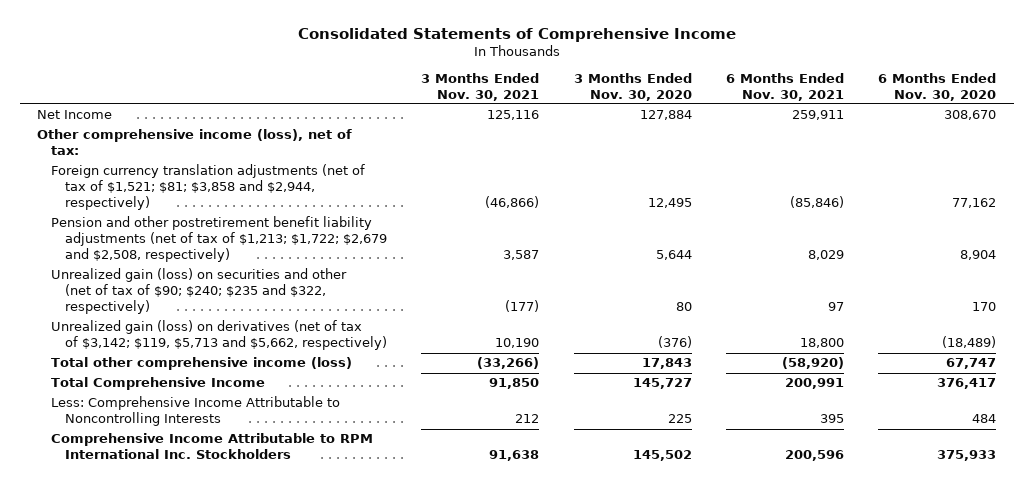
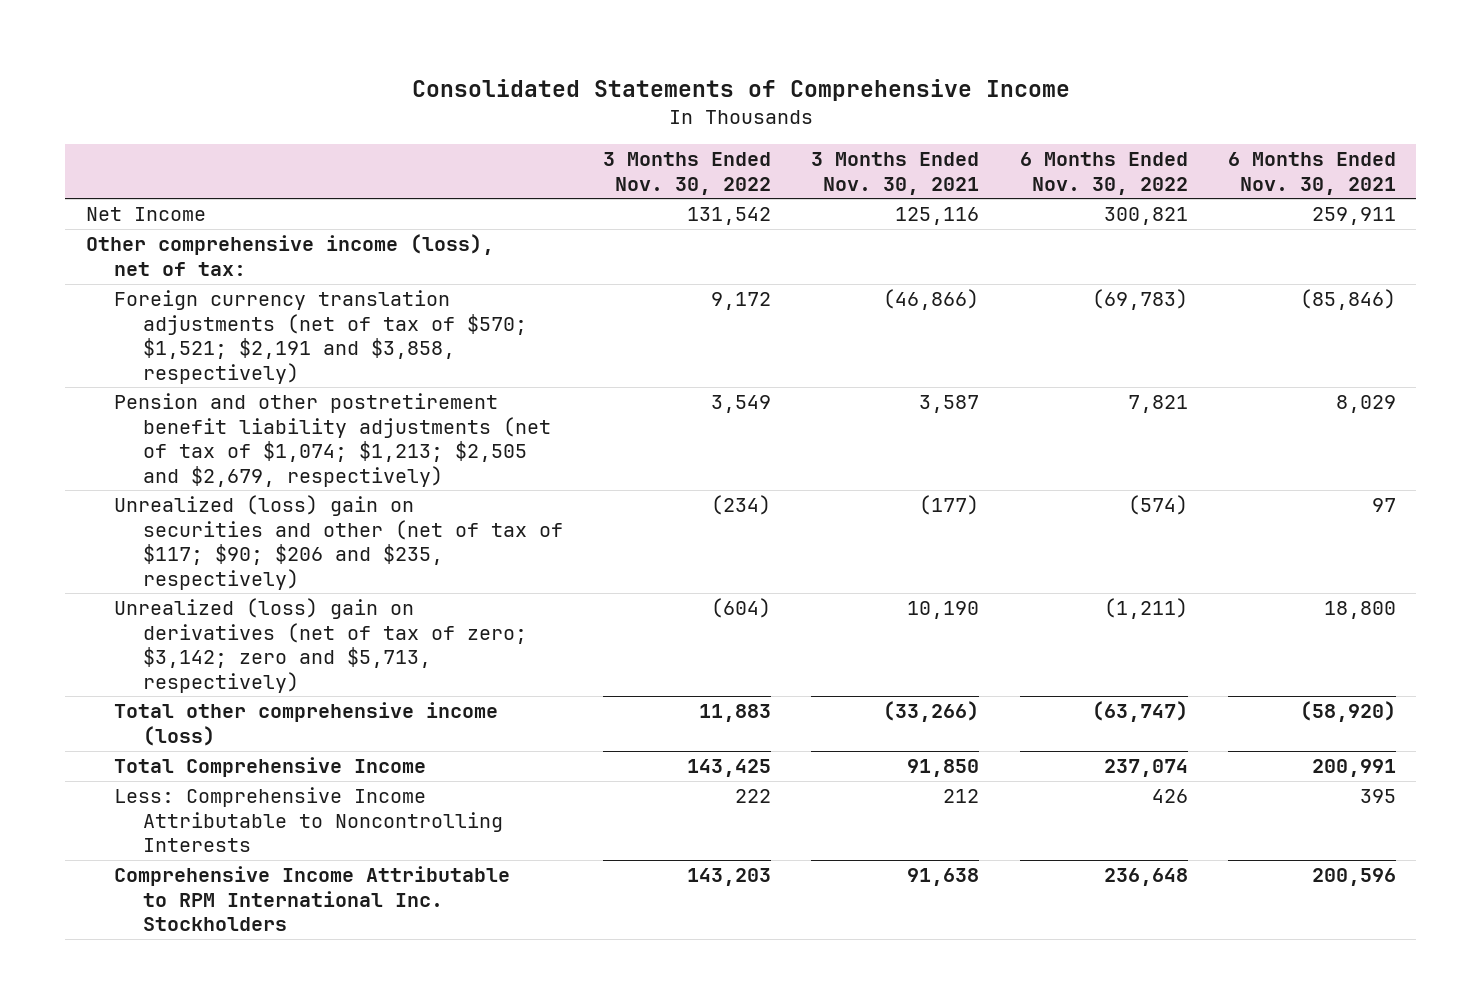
[573,72,692,101] 3 Months Ended Nov. 30, 2020 -> none
[878,72,997,101] 6 Months Ended Nov. 30, 2020 -> none
none -> [603,152,772,195] 3 Months Ended Nov. 30, 2022
none -> [1019,152,1188,195] 6 Months Ended Nov. 30, 2022
[50,164,365,211] Foreign currency translation adjustments (net of tax of $1,521; $81; $3,858 and $2,944, respectively) -> [114,290,527,384] Foreign currency translation adjustments (net of tax of $570; $1,521; $2,191 and $3,858, respectively)
[50,216,387,263] Pension and other postretirement benefit liability adjustments (net of tax of $1,213; $1,722; $2,679 and $2,508, respectively) -> [114,393,551,487] Pension and other postretirement benefit liability adjustments (net of tax of $1,074; $1,213; $2,505 and $2,679, respectively)
[50,268,347,315] Unrealized gain (loss) on securities and other (net of tax of $90; $240; $235 and $322, respectively) -> [114,495,563,590] Unrealized (loss) gain on securities and other (net of tax of $117; $90; $206 and $235, respectively)
[50,320,387,351] Unrealized gain (loss) on derivatives (net of tax of $3,142; $119, $5,713 and $5,662, respectively) -> [114,598,527,693] Unrealized (loss) gain on derivatives (net of tax of zero; $3,142; zero and $5,713, respectively)

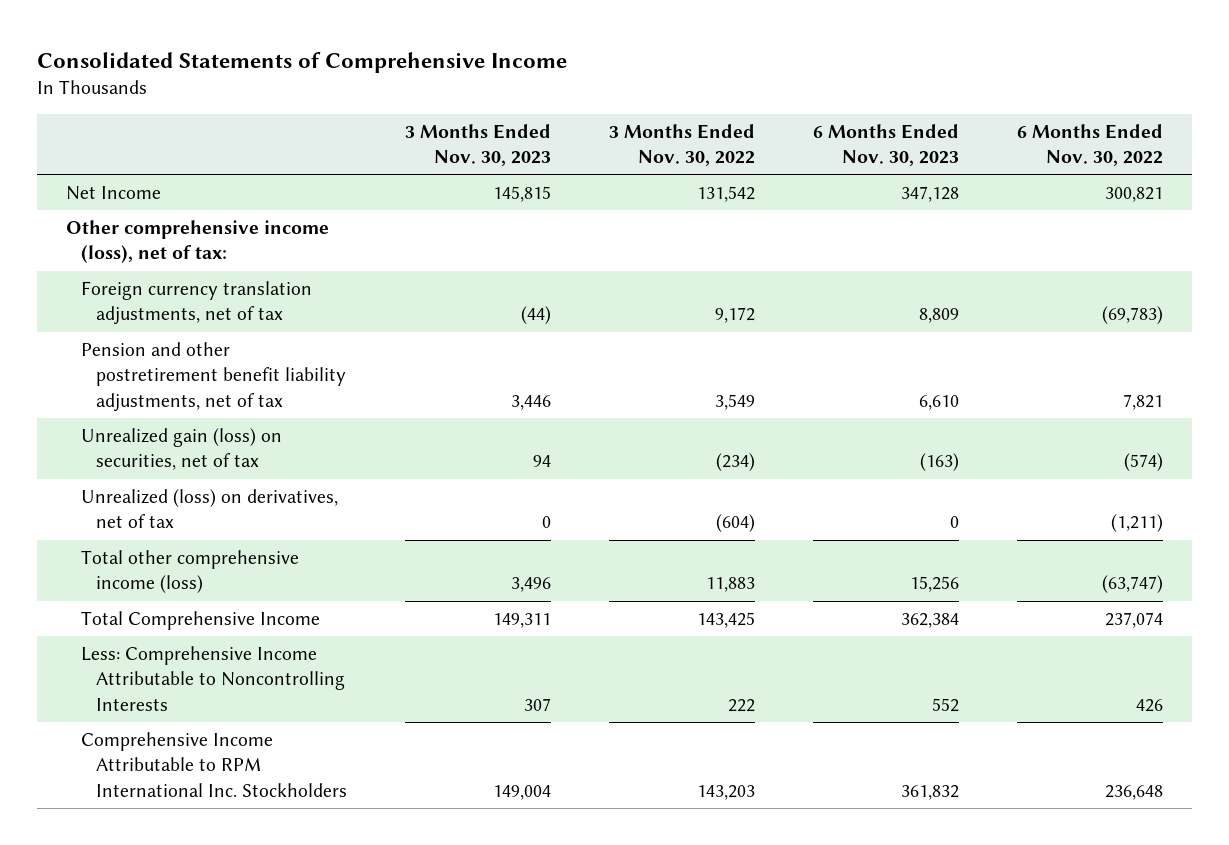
[811,152,980,195] 3 Months Ended Nov. 30, 2021 -> none
[1228,152,1397,195] 6 Months Ended Nov. 30, 2021 -> none
none -> [404,123,551,166] 3 Months Ended Nov. 30, 2023
none -> [812,123,959,166] 6 Months Ended Nov. 30, 2023
[114,290,527,384] Foreign currency translation adjustments (net of tax of $570; $1,521; $2,191 and $3,858, respectively) -> [81,281,313,326] Foreign currency translation adjustments, net of tax
[114,393,551,487] Pension and other postretirement benefit liability adjustments (net of tax of $1,074; $1,213; $2,505 and $2,679, respectively) -> [81,342,346,412] Pension and other postretirement benefit liability adjustments, net of tax
[114,495,563,590] Unrealized (loss) gain on securities and other (net of tax of $117; $90; $206 and $235, respectively) -> [81,428,283,471] Unrealized gain (loss) on securities, net of tax
[114,598,527,693] Unrealized (loss) gain on derivatives (net of tax of zero; $3,142; zero and $5,713, respectively) -> [81,489,339,529] Unrealized (loss) on derivatives, net of tax

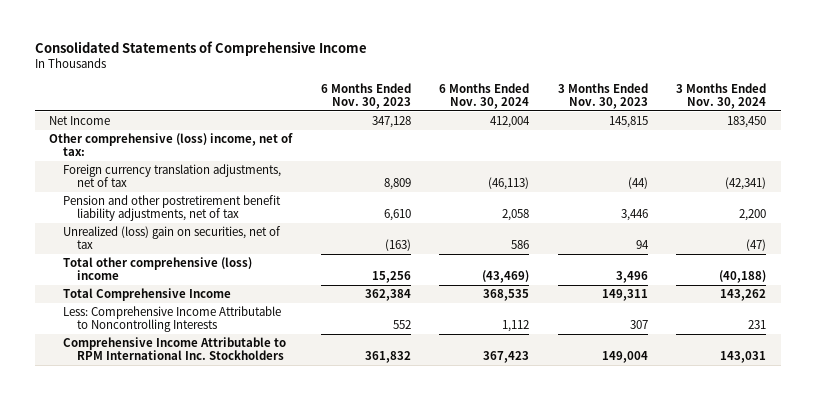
[608,123,755,166] 3 Months Ended Nov. 30, 2022 -> none
[1016,123,1163,166] 6 Months Ended Nov. 30, 2022 -> none
none -> [439,82,530,109] 6 Months Ended Nov. 30, 2024
none -> [676,82,767,109] 3 Months Ended Nov. 30, 2024
[66,220,330,264] Other comprehensive income (loss), net of tax: -> [49,133,294,157] Other comprehensive (loss) income, net of tax:
[81,489,339,529] Unrealized (loss) on derivatives, net of tax -> none
[81,428,283,471] Unrealized gain (loss) on securities, net of tax -> [63,226,282,250] Unrealized (loss) gain on securities, net of tax
[81,550,300,594] Total other comprehensive income (loss) -> [63,257,253,281] Total other comprehensive (loss) income

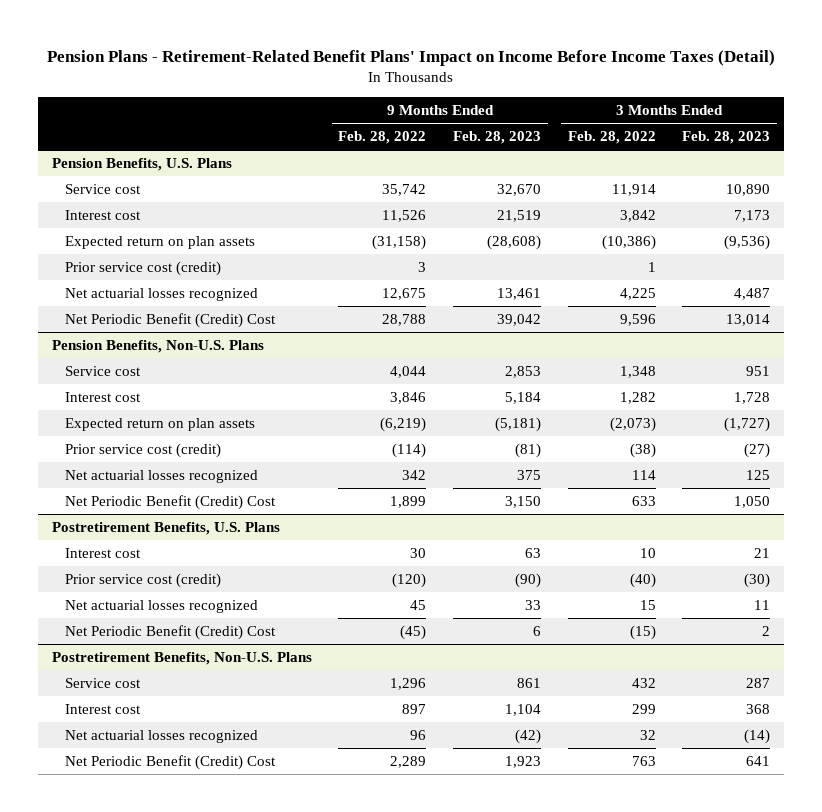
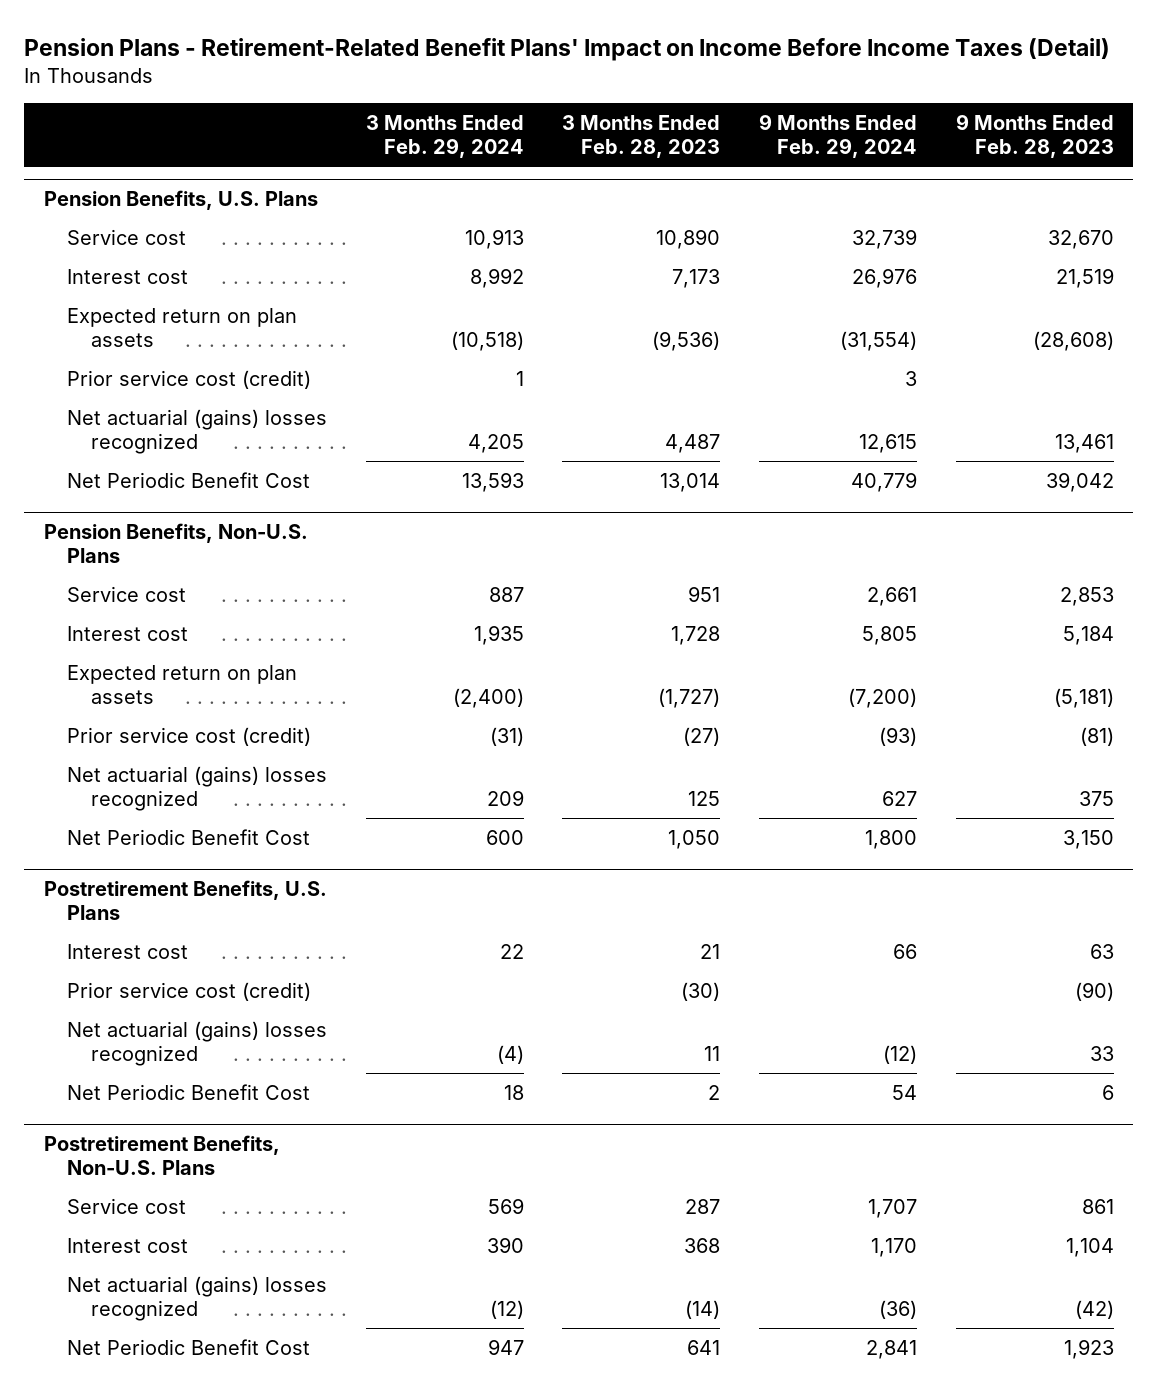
[338,131,427,145] Feb. 28, 2022 -> none
[567,131,656,145] Feb. 28, 2022 -> none
none -> [365,115,524,159] 3 Months Ended Feb. 29, 2024
none -> [758,114,917,159] 9 Months Ended Feb. 29, 2024
[64,288,258,302] Net actuarial losses recognized -> [67,408,328,455] Net actuarial (gains) losses recognized
[64,313,276,329] Net Periodic Benefit (Credit) Cost -> [67,471,311,488] Net Periodic Benefit Cost
[64,470,258,484] Net actuarial losses recognized -> [67,765,328,812] Net actuarial (gains) losses recognized
[64,495,276,511] Net Periodic Benefit (Credit) Cost -> [67,828,311,845] Net Periodic Benefit Cost
[64,600,258,614] Net actuarial losses recognized -> [67,1020,328,1067] Net actuarial (gains) losses recognized
[64,625,276,641] Net Periodic Benefit (Credit) Cost -> [67,1083,311,1100] Net Periodic Benefit Cost
[64,730,258,744] Net actuarial losses recognized -> [67,1275,328,1322] Net actuarial (gains) losses recognized
[64,755,276,771] Net Periodic Benefit (Credit) Cost -> [67,1338,311,1355] Net Periodic Benefit Cost

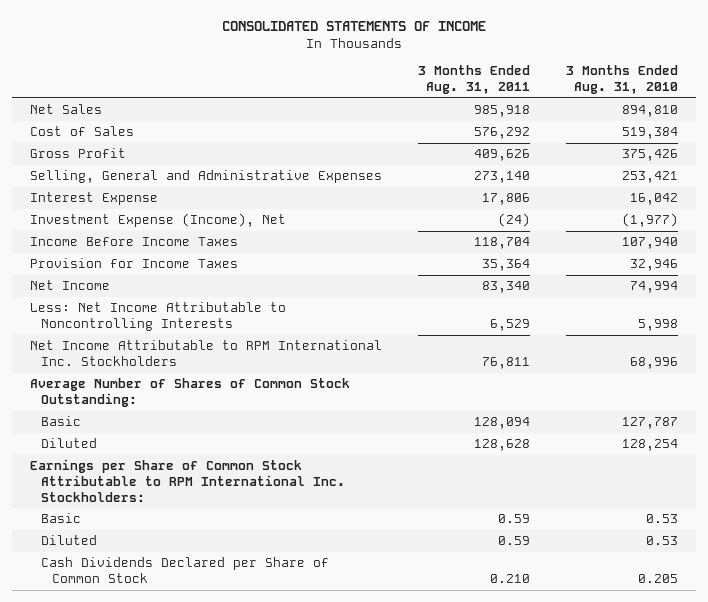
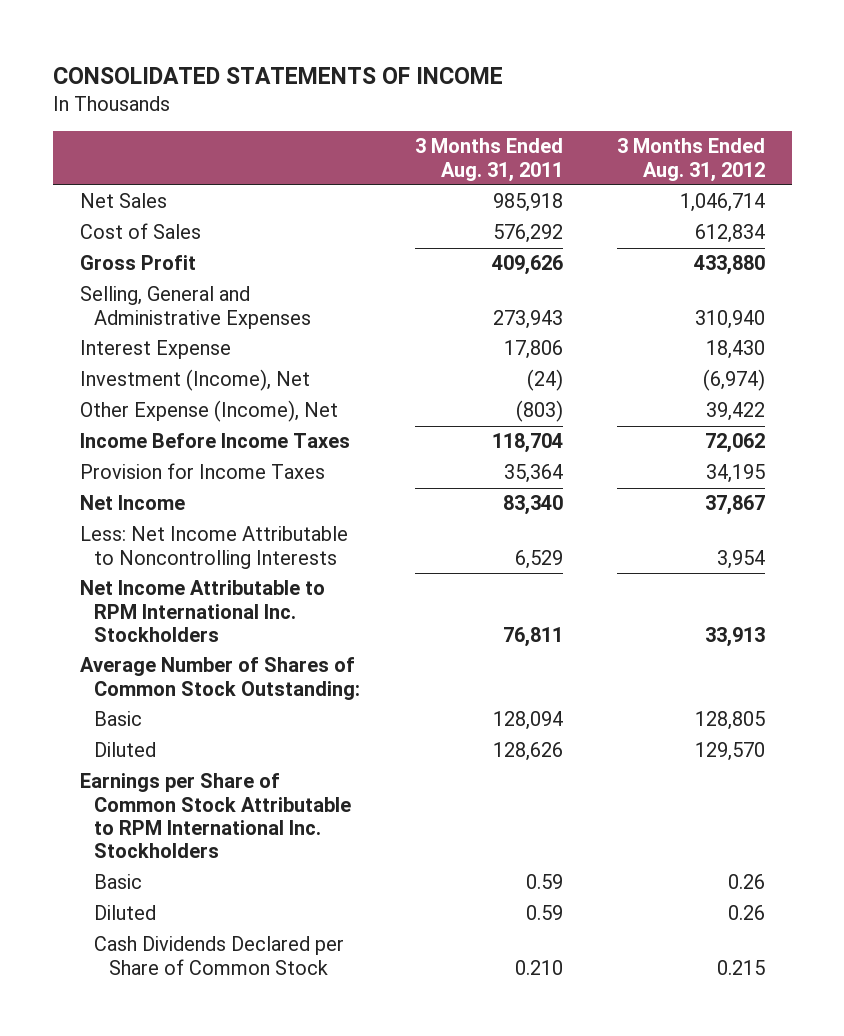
[566,65,679,94] 3 Months Ended Aug. 31, 2010 -> none
none -> [616,138,765,182] 3 Months Ended Aug. 31, 2012
[474,171,531,184] 273,140 -> [492,309,563,329] 273,943
[30,213,287,228] Investment Expense (Income), Net -> [79,369,310,392] Investment (Income), Net
none -> [79,400,338,423] Other Expense (Income), Net
[474,439,531,452] 128,628 -> [492,742,563,762] 128,626
[30,459,345,502] Earnings per Share of Common Stock Attributable to RPM International Inc. Stockholders: -> [79,773,352,859] Earnings per Share of Common Stock Attributable to RPM International Inc. Stockholders

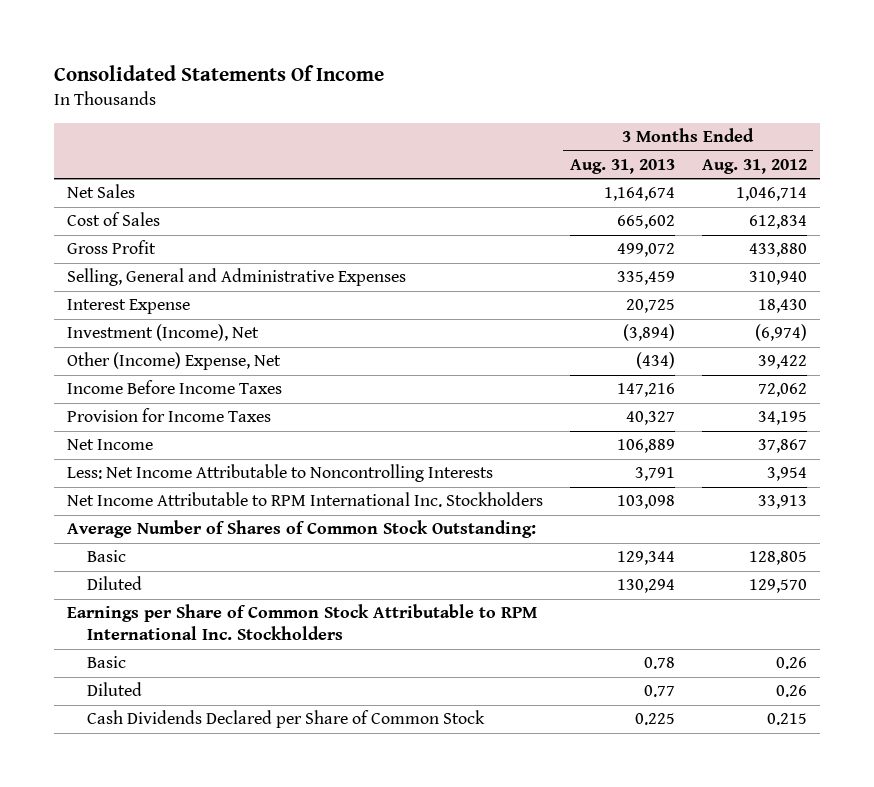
[52,66,503,84] CONSOLIDATED STATEMENTS OF INCOME -> [53,65,384,82] Consolidated Statements Of Income
[414,138,563,182] 3 Months Ended Aug. 31, 2011 -> none
none -> [569,159,675,175] Aug. 31, 2013
[79,400,338,423] Other Expense (Income), Net -> [67,352,282,371] Other (Income) Expense, Net

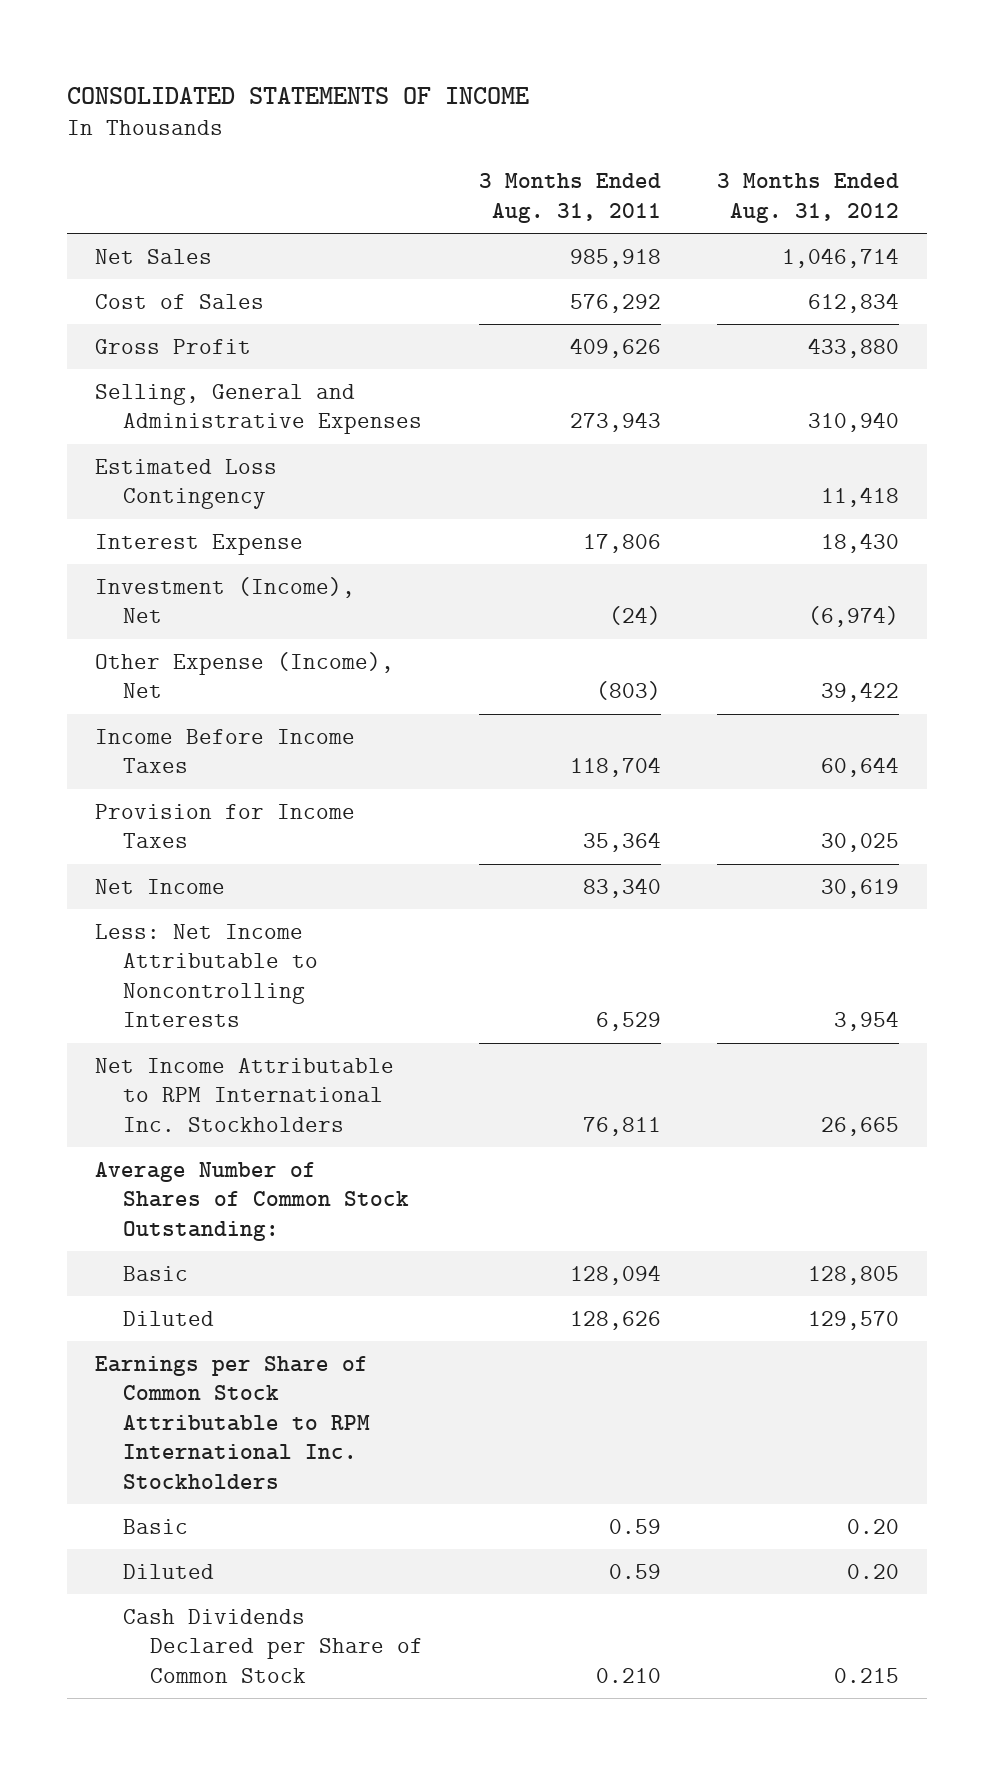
[53,65,384,82] Consolidated Statements Of Income -> [67,86,530,104] CONSOLIDATED STATEMENTS OF INCOME
[569,159,675,175] Aug. 31, 2013 -> none
none -> [479,173,662,223] 3 Months Ended Aug. 31, 2011
none -> [95,458,278,510] Estimated Loss Contingency
[67,352,282,371] Other (Income) Expense, Net -> [95,651,395,699] Other Expense (Income), Net
[757,383,807,398] 72,062 -> [820,757,899,778] 60,644
[757,411,807,426] 34,195 -> [820,833,899,853] 30,025
[757,439,807,454] 37,867 -> [820,878,899,898] 30,619
[757,495,807,510] 33,913 -> [820,1116,899,1136] 26,665
[775,657,807,670] 0.26 -> [846,1518,899,1534] 0.20
[775,685,807,698] 0.26 -> [846,1563,899,1579] 0.20

